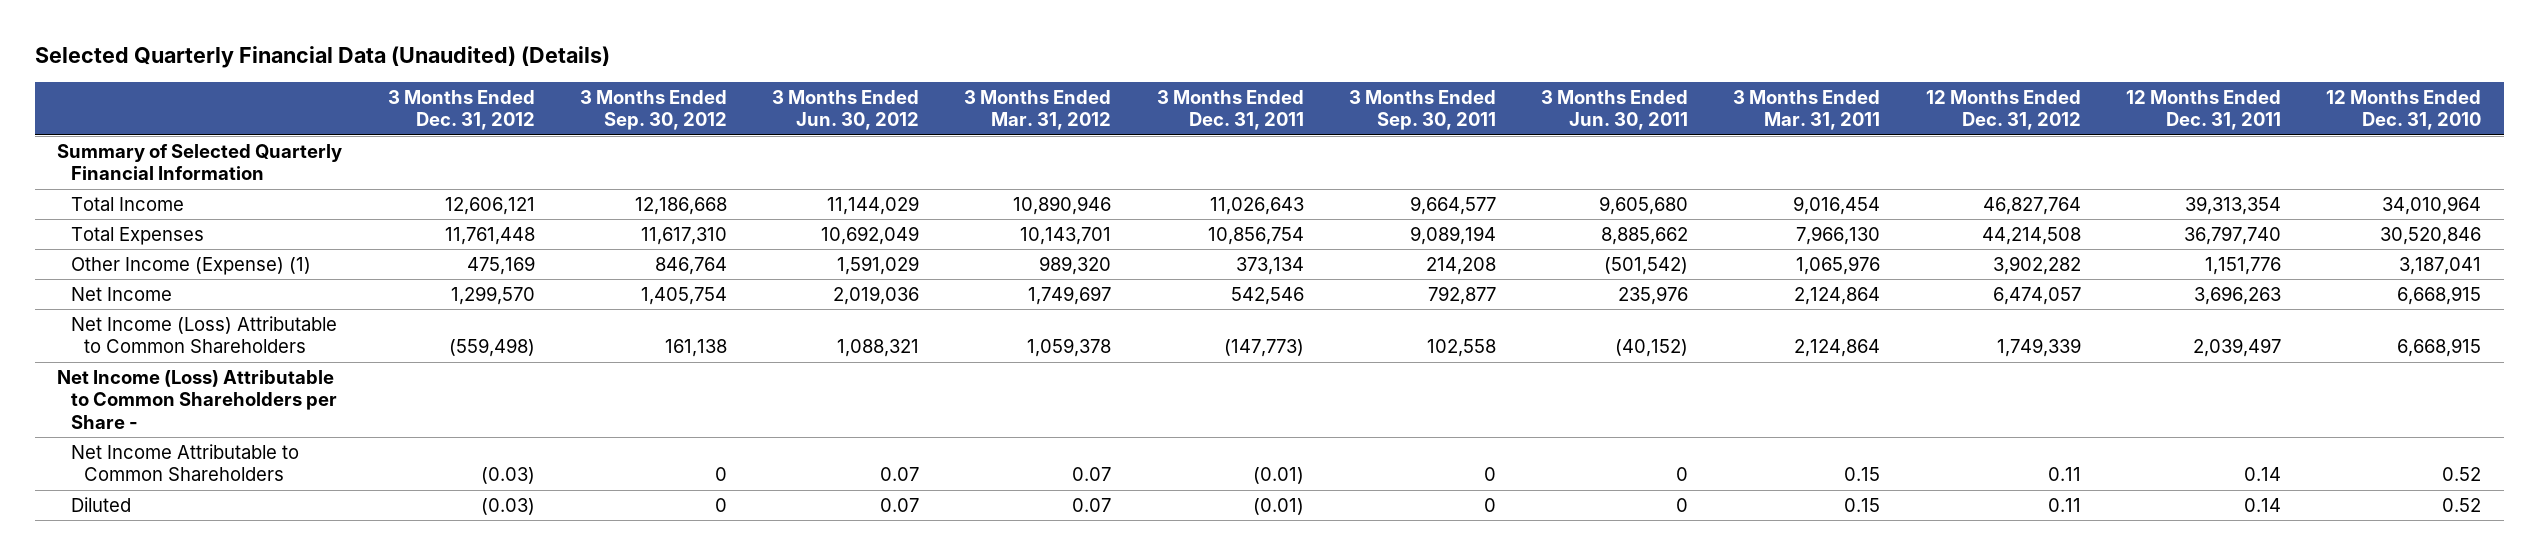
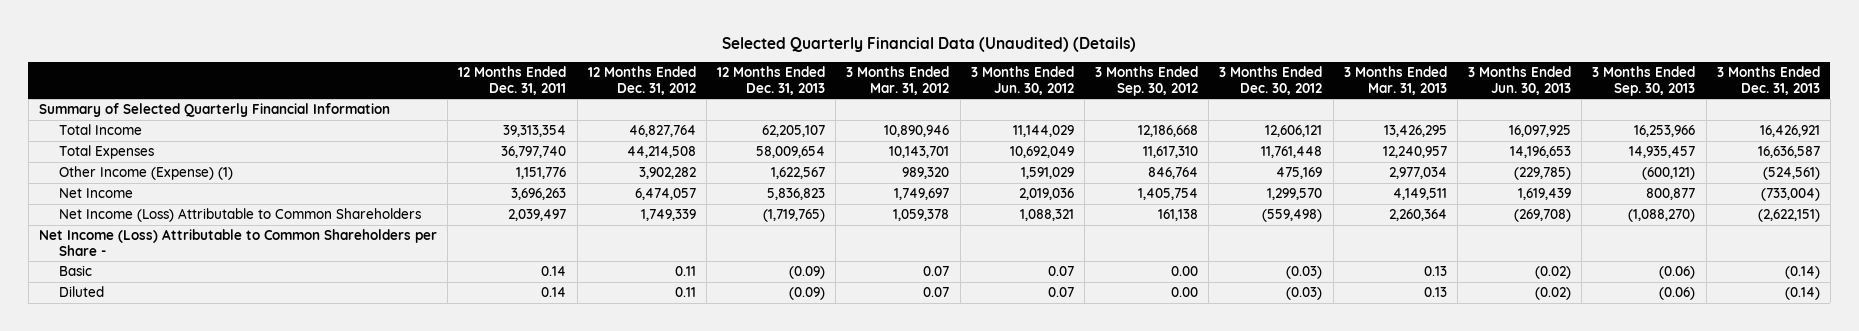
[387,89,535,131] 3 Months Ended Dec. 31, 2012 -> none
[1156,89,1304,131] 3 Months Ended Dec. 31, 2011 -> none
[1348,89,1496,131] 3 Months Ended Sep. 30, 2011 -> none
[1541,89,1689,131] 3 Months Ended Jun. 30, 2011 -> none
[1733,89,1881,131] 3 Months Ended Mar. 31, 2011 -> none
[2326,89,2482,131] 12 Months Ended Dec. 31, 2010 -> none
none -> [717,66,826,95] 12 Months Ended Dec. 31, 2013
none -> [1219,66,1323,95] 3 Months Ended Dec. 30, 2012
none -> [1343,66,1447,95] 3 Months Ended Mar. 31, 2013
none -> [1468,66,1572,95] 3 Months Ended Jun. 30, 2013
none -> [1592,66,1696,96] 3 Months Ended Sep. 30, 2013
none -> [1716,66,1820,95] 3 Months Ended Dec. 31, 2013
[70,443,299,482] Net Income Attributable to Common Shareholders -> none
none -> [59,264,93,276] Basic
[714,497,727,512] 0 -> [1171,286,1199,297] 0.00

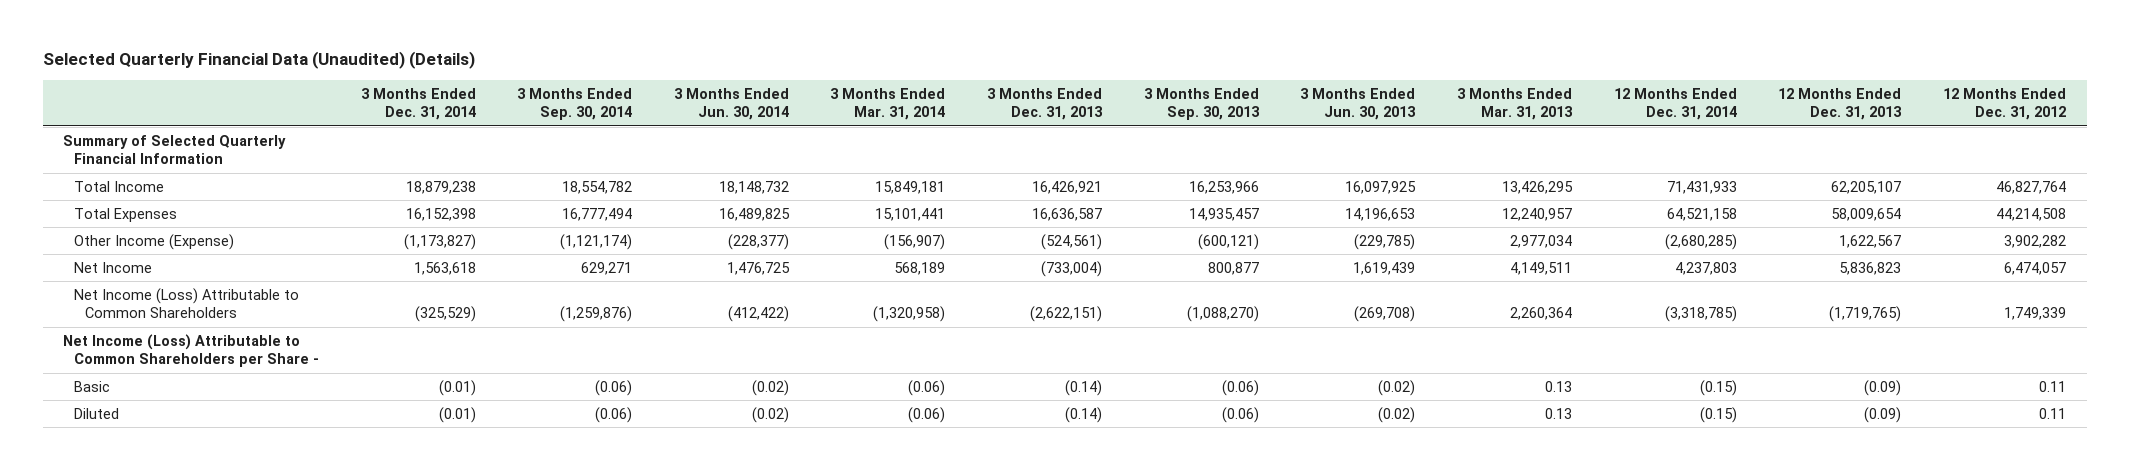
[458,66,567,95] 12 Months Ended Dec. 31, 2011 -> none
[846,66,950,95] 3 Months Ended Mar. 31, 2012 -> none
[970,66,1074,95] 3 Months Ended Jun. 30, 2012 -> none
[1095,66,1199,96] 3 Months Ended Sep. 30, 2012 -> none
[1219,66,1323,95] 3 Months Ended Dec. 30, 2012 -> none
none -> [360,87,476,121] 3 Months Ended Dec. 31, 2014
none -> [517,87,633,121] 3 Months Ended Sep. 30, 2014
none -> [673,87,789,121] 3 Months Ended Jun. 30, 2014
none -> [830,87,946,121] 3 Months Ended Mar. 31, 2014
none -> [1613,87,1737,121] 12 Months Ended Dec. 31, 2014
[59,165,234,180] Other Income (Expense) (1) -> [74,233,235,250] Other Income (Expense)

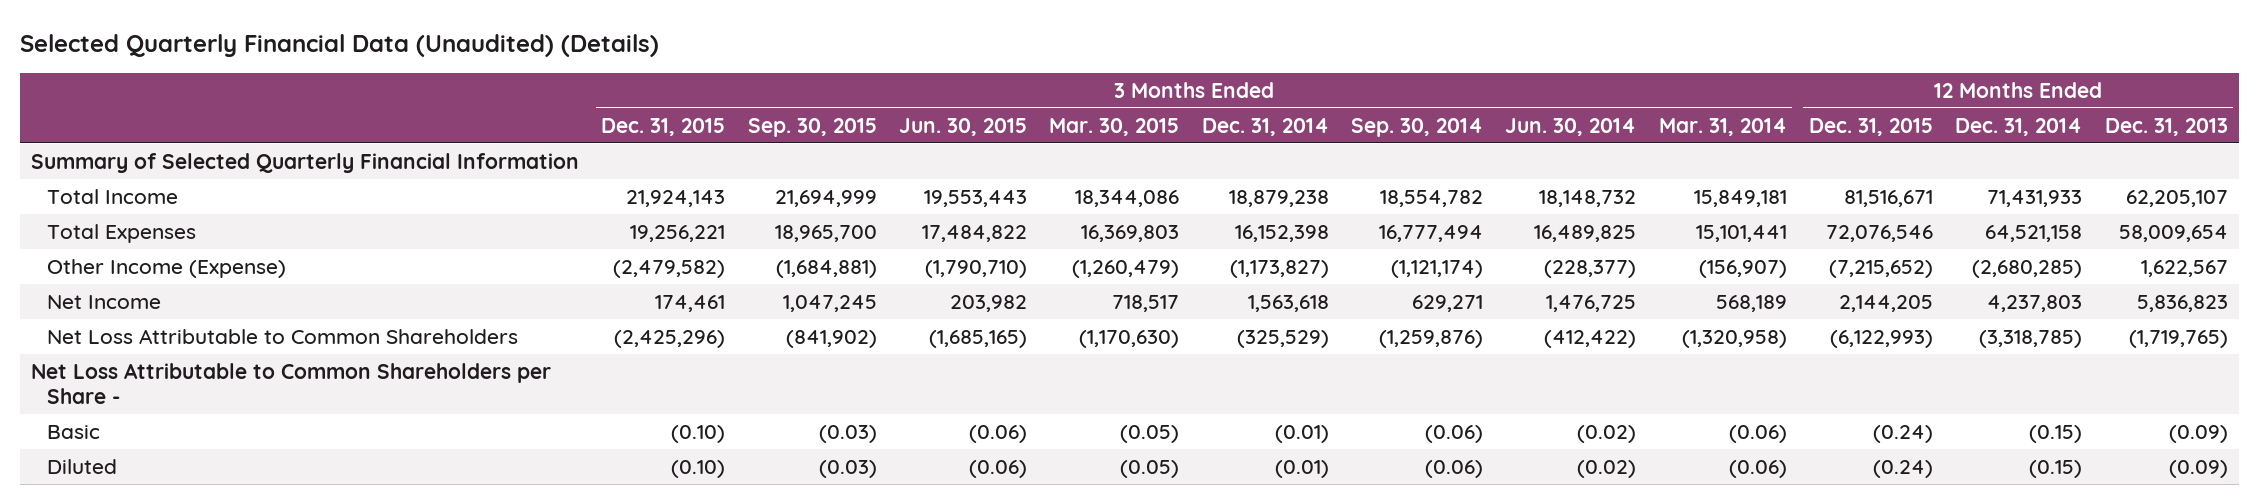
[987,87,1104,121] 3 Months Ended Dec. 31, 2013 -> none
[1143,87,1260,121] 3 Months Ended Sep. 30, 2013 -> none
[1300,87,1417,121] 3 Months Ended Jun. 30, 2013 -> none
[1456,87,1573,121] 3 Months Ended Mar. 31, 2013 -> none
[1942,87,2066,121] 12 Months Ended Dec. 31, 2012 -> none
none -> [601,117,726,136] Dec. 31, 2015
none -> [747,117,877,137] Sep. 30, 2015
none -> [898,117,1027,136] Jun. 30, 2015
none -> [1049,117,1180,136] Mar. 30, 2015
none -> [1808,117,1933,136] Dec. 31, 2015
[74,287,300,319] Net Income (Loss) Attributable to Common Shareholders -> [46,328,518,344] Net Loss Attributable to Common Shareholders
[63,333,320,368] Net Income (Loss) Attributable to Common Shareholders per Share - -> [30,362,551,405] Net Loss Attributable to Common Shareholders per Share -

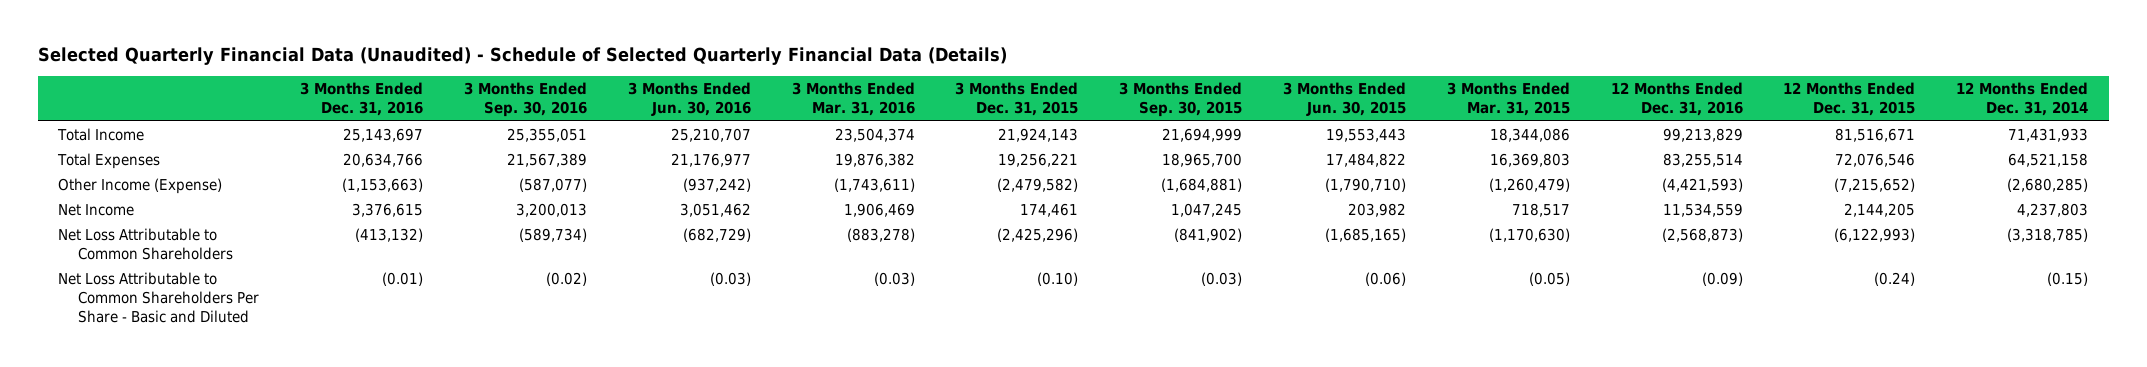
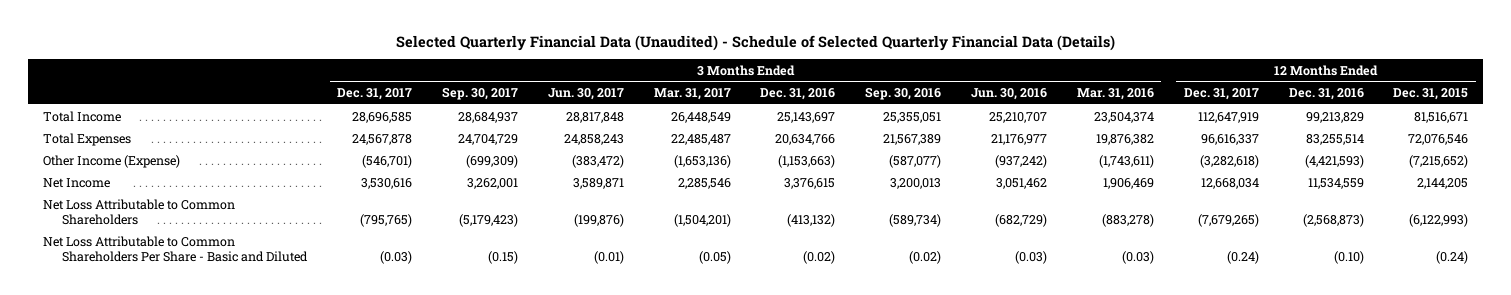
[955,82,1079,117] 3 Months Ended Dec. 31, 2015 -> none
[1119,82,1243,118] 3 Months Ended Sep. 30, 2015 -> none
[1282,82,1406,117] 3 Months Ended Jun. 30, 2015 -> none
[1446,82,1570,117] 3 Months Ended Mar. 31, 2015 -> none
[1956,82,2089,117] 12 Months Ended Dec. 31, 2014 -> none
none -> [337,88,413,101] Dec. 31, 2017
none -> [441,87,518,101] Sep. 30, 2017
none -> [547,88,624,101] Jun. 30, 2017
none -> [653,88,731,101] Mar. 31, 2017
none -> [1183,88,1259,101] Dec. 31, 2017
[382,272,424,287] (0.01) -> [803,250,836,264] (0.02)
[1701,272,1743,287] (0.09) -> [1333,250,1364,264] (0.10)

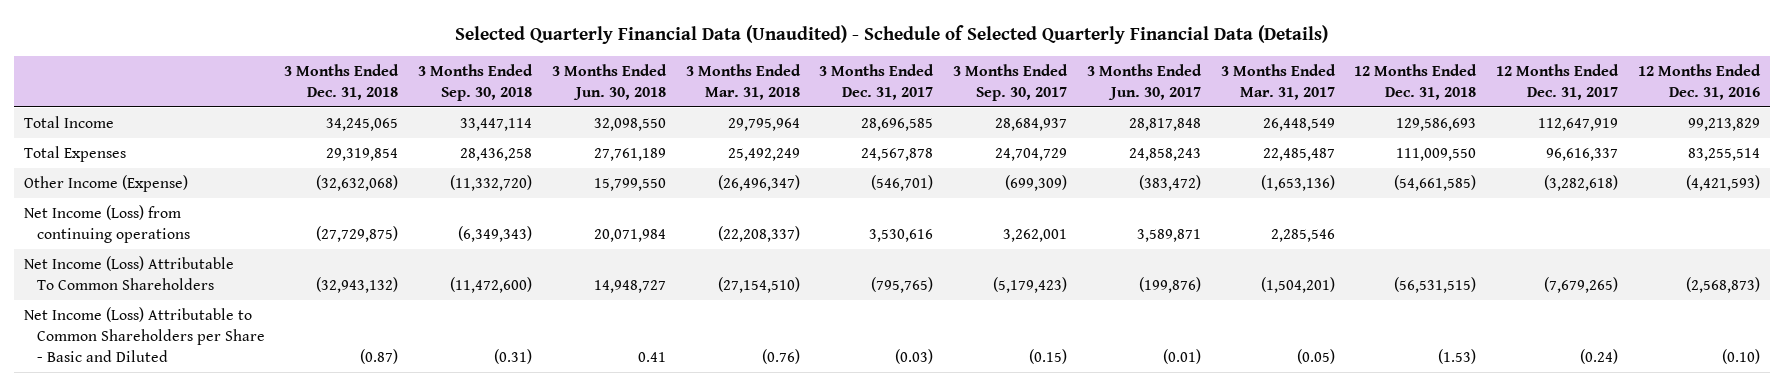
[760,88,836,101] Dec. 31, 2016 -> none
[865,87,942,101] Sep. 30, 2016 -> none
[971,88,1048,101] Jun. 30, 2016 -> none
[1076,88,1154,101] Mar. 31, 2016 -> none
[1393,88,1469,101] Dec. 31, 2015 -> none
none -> [284,63,400,100] 3 Months Ended Dec. 31, 2018
none -> [418,63,534,101] 3 Months Ended Sep. 30, 2018
none -> [551,63,667,100] 3 Months Ended Jun. 30, 2018
none -> [685,63,801,100] 3 Months Ended Mar. 31, 2018
none -> [1354,63,1478,100] 12 Months Ended Dec. 31, 2018
[42,177,110,188] Net Income -> none
none -> [24,204,190,243] Net Income (Loss) from continuing operations
[42,198,235,225] Net Loss Attributable to Common Shareholders -> [24,255,235,290] Net Income (Loss) Attributable To Common Shareholders
[42,235,309,262] Net Loss Attributable to Common Shareholders Per Share - Basic and Diluted -> [24,306,265,362] Net Income (Loss) Attributable to Common Shareholders per Share - Basic and Diluted

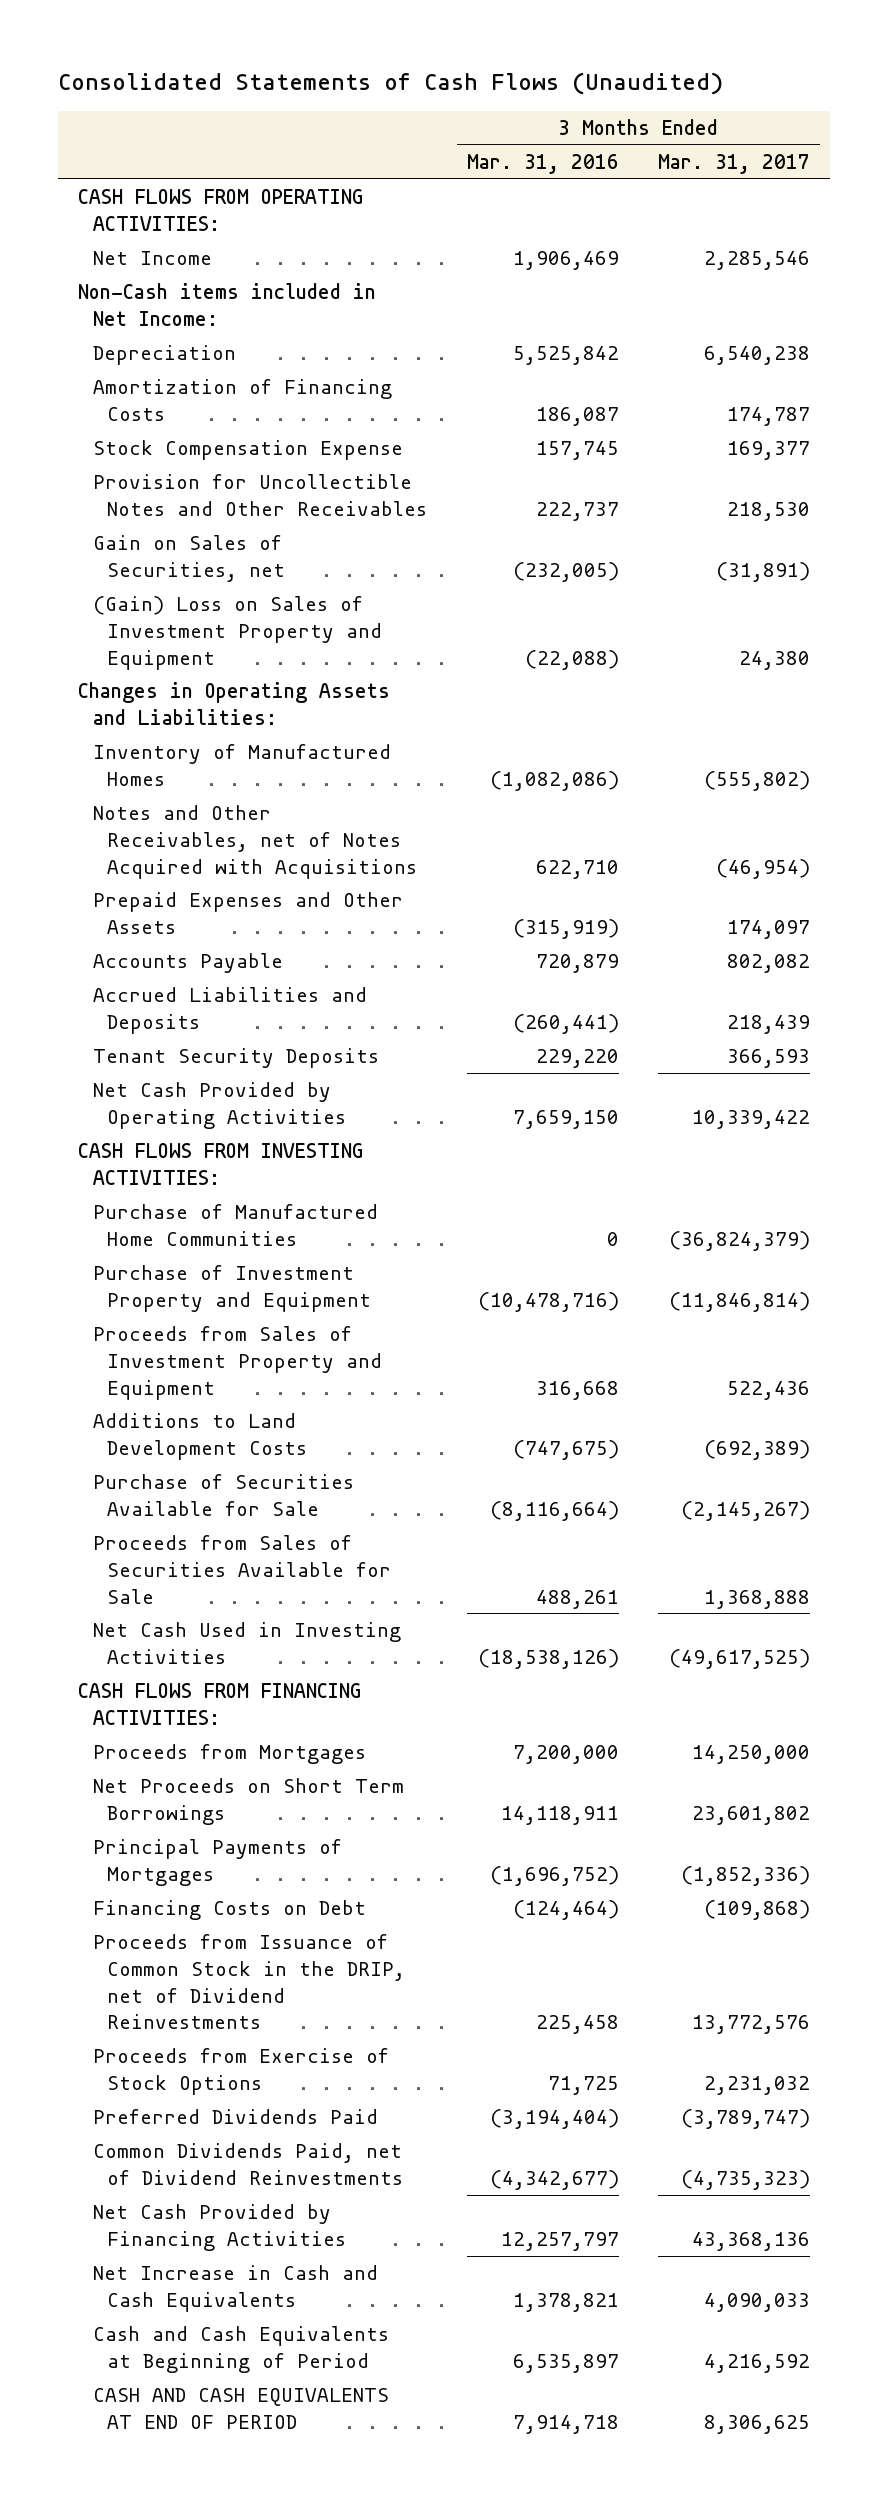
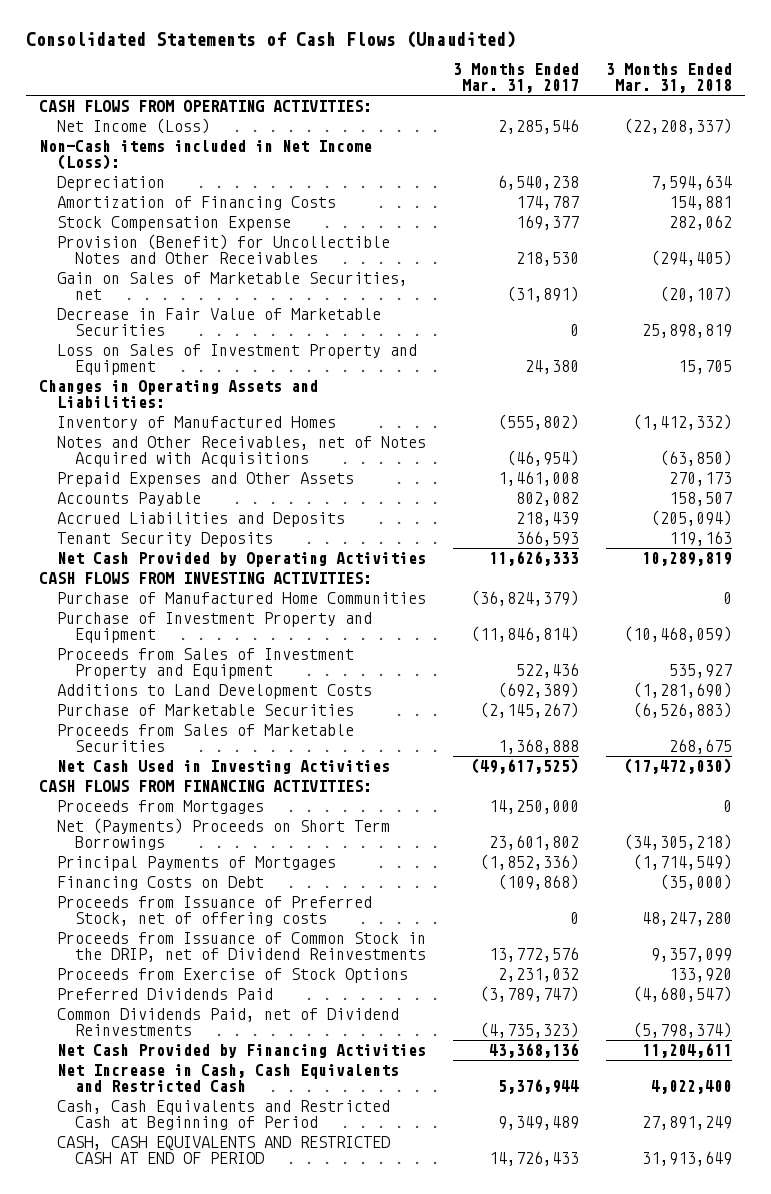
[466,154,619,175] Mar. 31, 2016 -> none
none -> [605,63,732,94] 3 Months Ended Mar. 31, 2018
[92,251,212,266] Net Income -> [57,118,211,135] Net Income (Loss)
[77,283,376,326] Non-Cash items included in Net Income: -> [39,140,373,171] Non-Cash items included in Net Income (Loss):
[92,474,428,516] Provision for Uncollectible Notes and Other Receivables -> [57,234,391,265] Provision (Benefit) for Uncollectible Notes and Other Receivables
[92,535,286,582] Gain on Sales of Securities, net -> [57,272,409,301] Gain on Sales of Marketable Securities, net
none -> [57,308,382,337] Decrease in Fair Value of Marketable Securities
[92,596,383,670] (Gain) Loss on Sales of Investment Property and Equipment -> [57,344,418,376] Loss on Sales of Investment Property and Equipment
[727,919,811,939] 174,097 -> [497,471,579,487] 1,461,008
[692,1109,811,1129] 10,339,422 -> [488,551,579,567] 11,626,333
[92,1474,354,1516] Purchase of Securities Available for Sale -> [57,704,355,717] Purchase of Marketable Securities
[92,1535,392,1604] Proceeds from Sales of Securities Available for Sale -> [57,724,355,753] Proceeds from Sales of Marketable Securities
[92,1778,404,1825] Net Proceeds on Short Term Borrowings -> [57,818,391,851] Net (Payments) Proceeds on Short Term Borrowings
none -> [57,896,373,927] Proceeds from Issuance of Preferred Stock, net of offering costs
[92,2265,378,2312] Net Increase in Cash and Cash Equivalents -> [57,1064,400,1093] Net Increase in Cash, Cash Equivalents and Restricted Cash
[704,2292,811,2312] 4,090,033 -> [497,1079,579,1095] 5,376,944
[92,2326,389,2373] Cash and Cash Equivalents at Beginning of Period -> [57,1100,391,1131] Cash, Cash Equivalents and Restricted Cash at Beginning of Period
[704,2353,811,2373] 4,216,592 -> [497,1116,579,1131] 9,349,489
[92,2388,389,2429] CASH AND CASH EQUIVALENTS AT END OF PERIOD -> [57,1136,391,1165] CASH, CASH EQUIVALENTS AND RESTRICTED CASH AT END OF PERIOD
[704,2414,811,2434] 8,306,625 -> [488,1151,579,1167] 14,726,433

